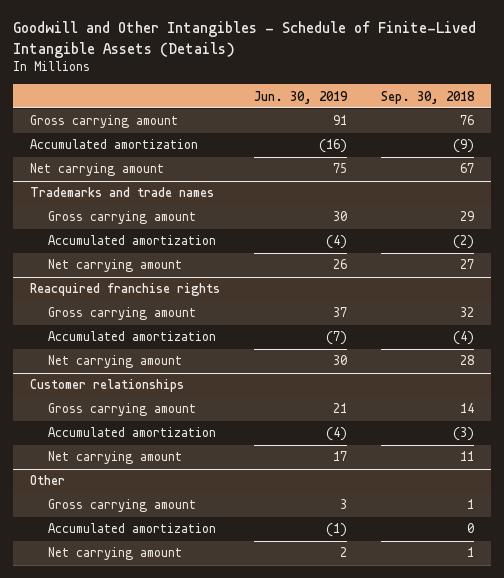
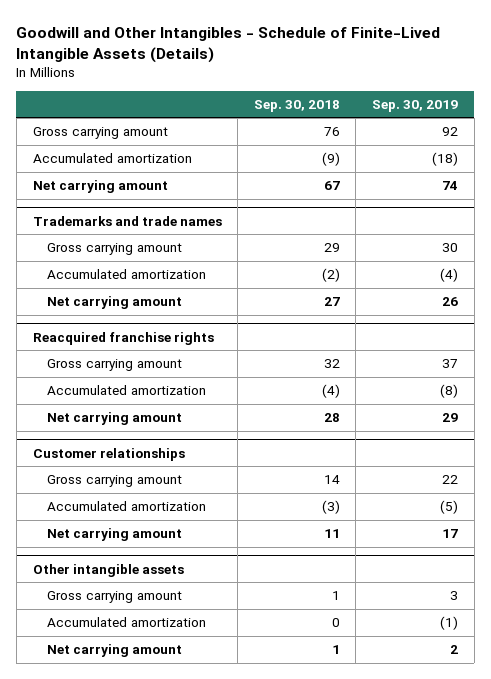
[253,90,348,104] Jun. 30, 2019 -> none
none -> [371,99,458,112] Sep. 30, 2019
[29,475,65,486] Other -> [32,563,184,577] Other intangible assets

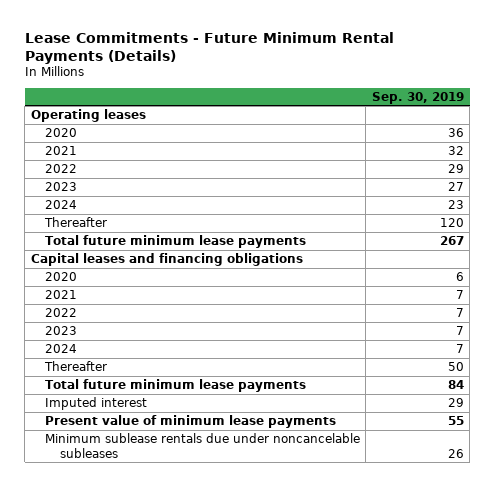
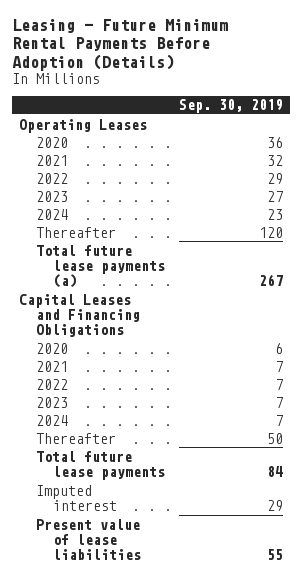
[24,31,394,64] Lease Commitments - Future Minimum Rental Payments (Details) -> [12,18,229,71] Leasing - Future Minimum Rental Payments Before Adoption (Details)
[30,109,146,123] Operating leases -> [19,118,148,133] Operating Leases
[45,235,307,249] Total future minimum lease payments -> [36,244,166,289] Total future lease payments (a)
[30,253,303,267] Capital leases and financing obligations -> [19,293,141,338] Capital Leases and Financing Obligations
[45,379,307,393] Total future minimum lease payments -> [36,450,166,480] Total future lease payments
[45,433,361,458] Minimum sublease rentals due under noncancelable subleases -> none
[45,415,337,429] Present value of minimum lease payments -> [36,518,142,561] Present value of lease liabilities

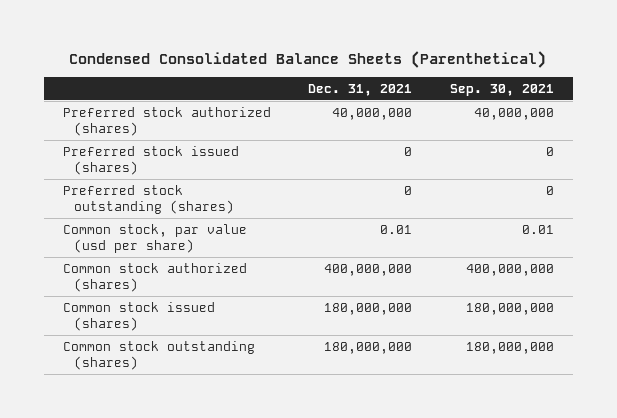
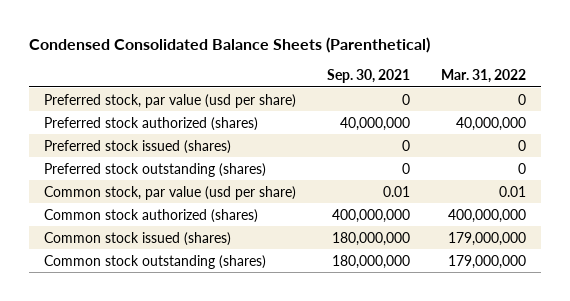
[308,83,413,96] Dec. 31, 2021 -> none
none -> [440,68,526,83] Mar. 31, 2022
none -> [44,93,297,108] Preferred stock, par value (usd per share)

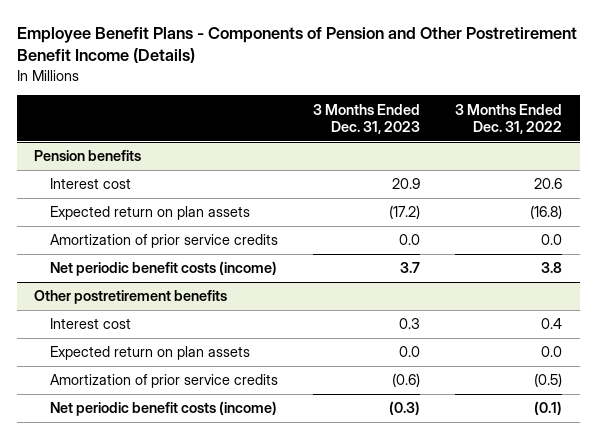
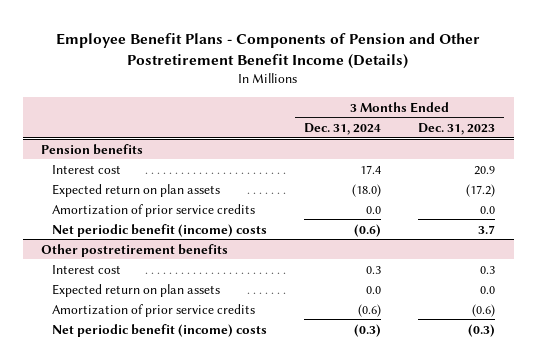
[455,103,563,135] 3 Months Ended Dec. 31, 2022 -> none
none -> [304,122,382,135] Dec. 31, 2024
[50,261,278,277] Net periodic benefit costs (income) -> [52,223,268,237] Net periodic benefit (income) costs
[50,401,278,417] Net periodic benefit costs (income) -> [52,323,268,337] Net periodic benefit (income) costs

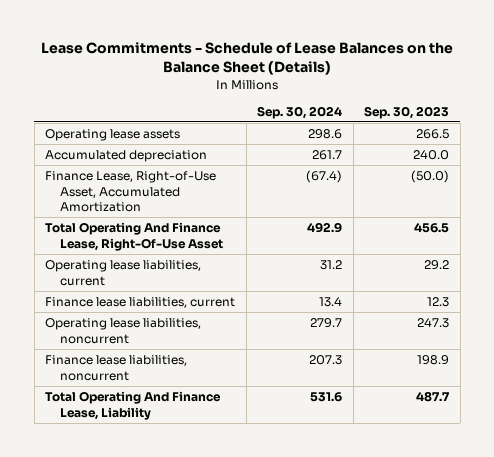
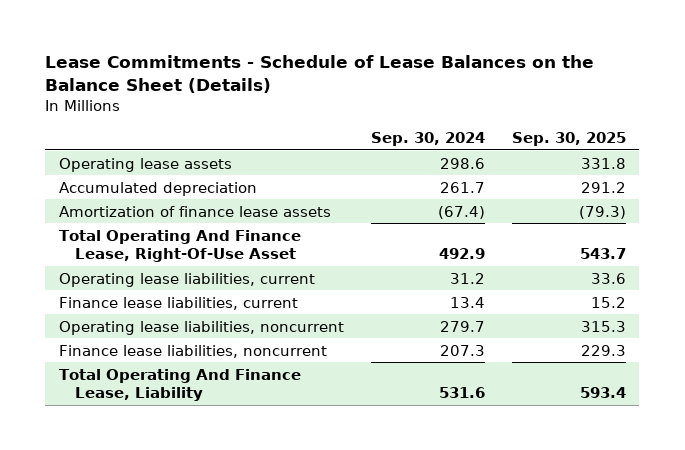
[364,105,450,119] Sep. 30, 2023 -> none
none -> [511,132,626,147] Sep. 30, 2025
[45,170,217,213] Finance Lease, Right-of-Use Asset, Accumulated Amortization -> [58,205,331,217] Amortization of finance lease assets

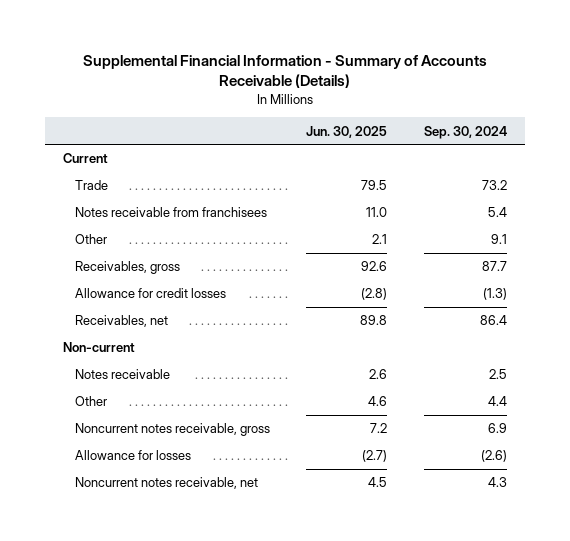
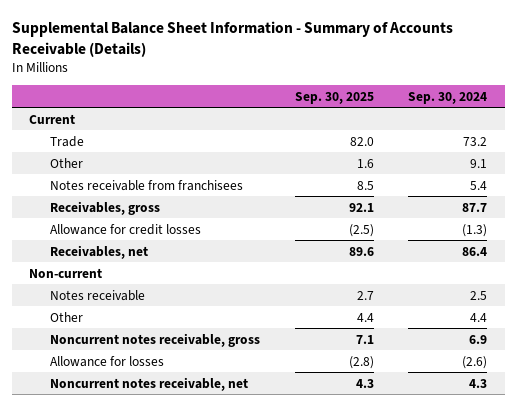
[83,54,488,89] Supplemental Financial Information - Summary of Accounts Receivable (Details) -> [11,20,453,57] Supplemental Balance Sheet Information - Summary of Accounts Receivable (Details)
[306,125,388,138] Jun. 30, 2025 -> none
none -> [294,91,374,104] Sep. 30, 2025
[74,207,267,218] Notes receivable from franchisees -> [49,179,243,191] Notes receivable from franchisees

